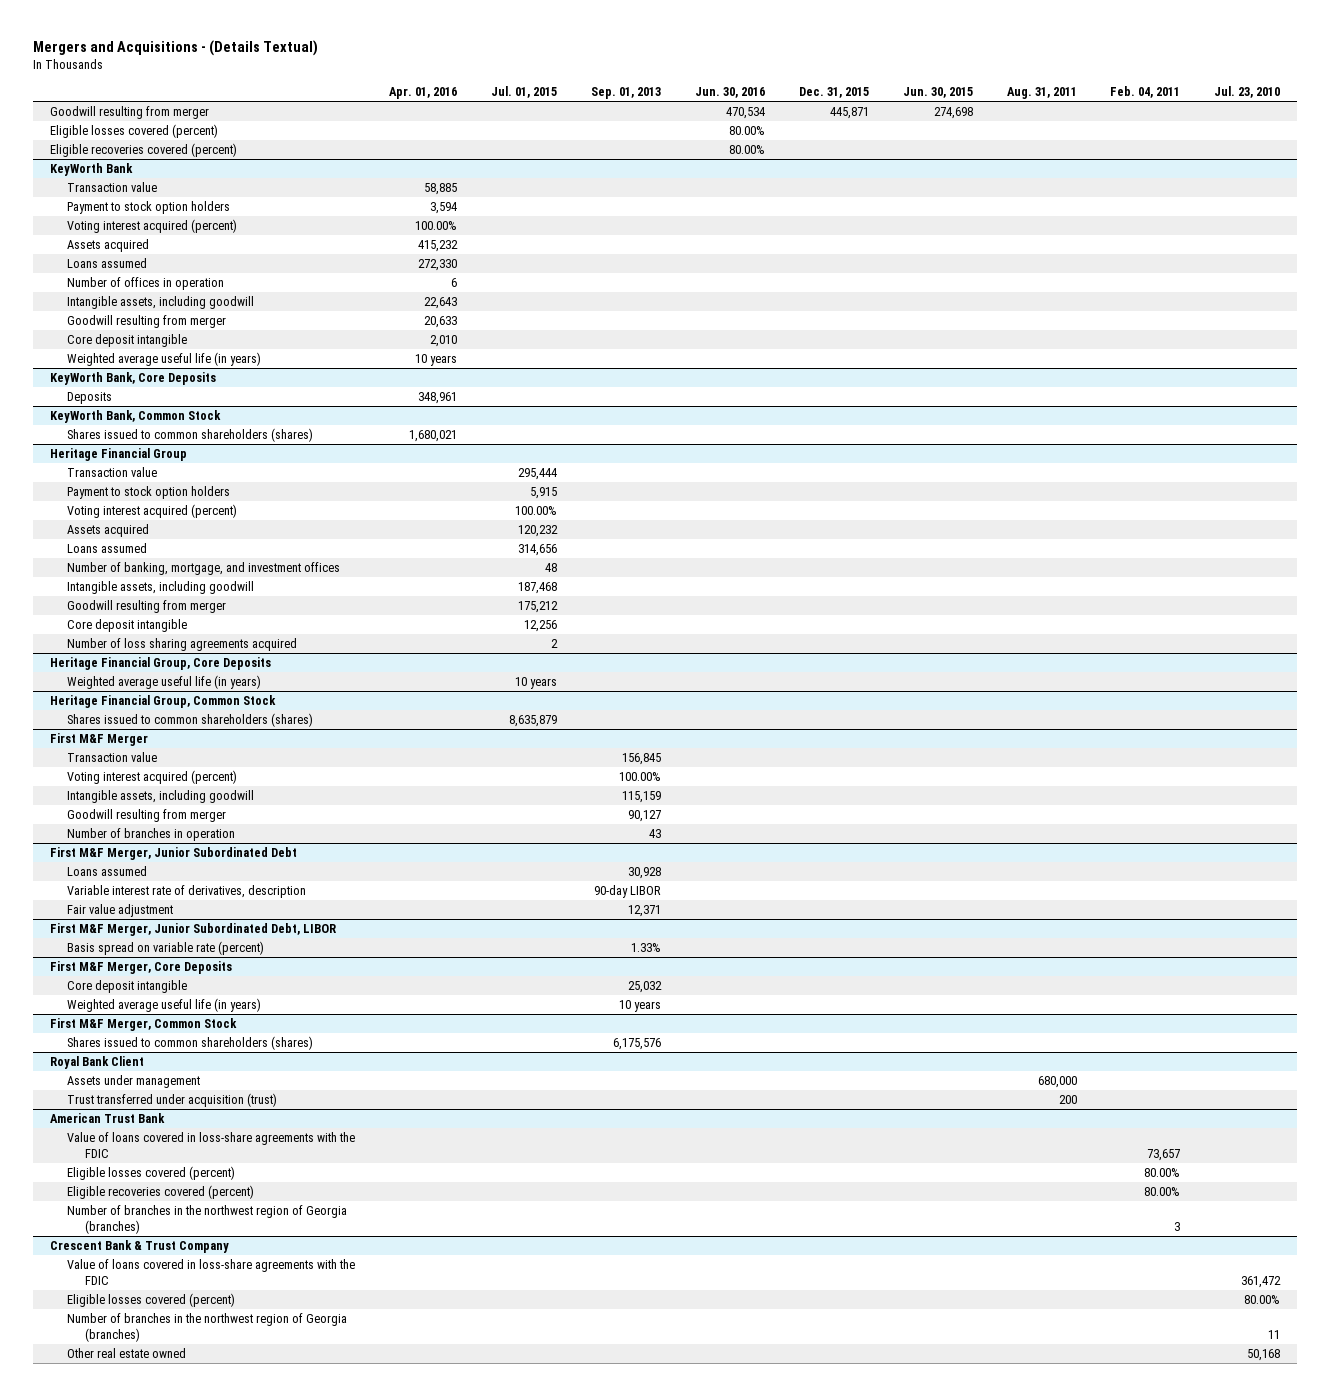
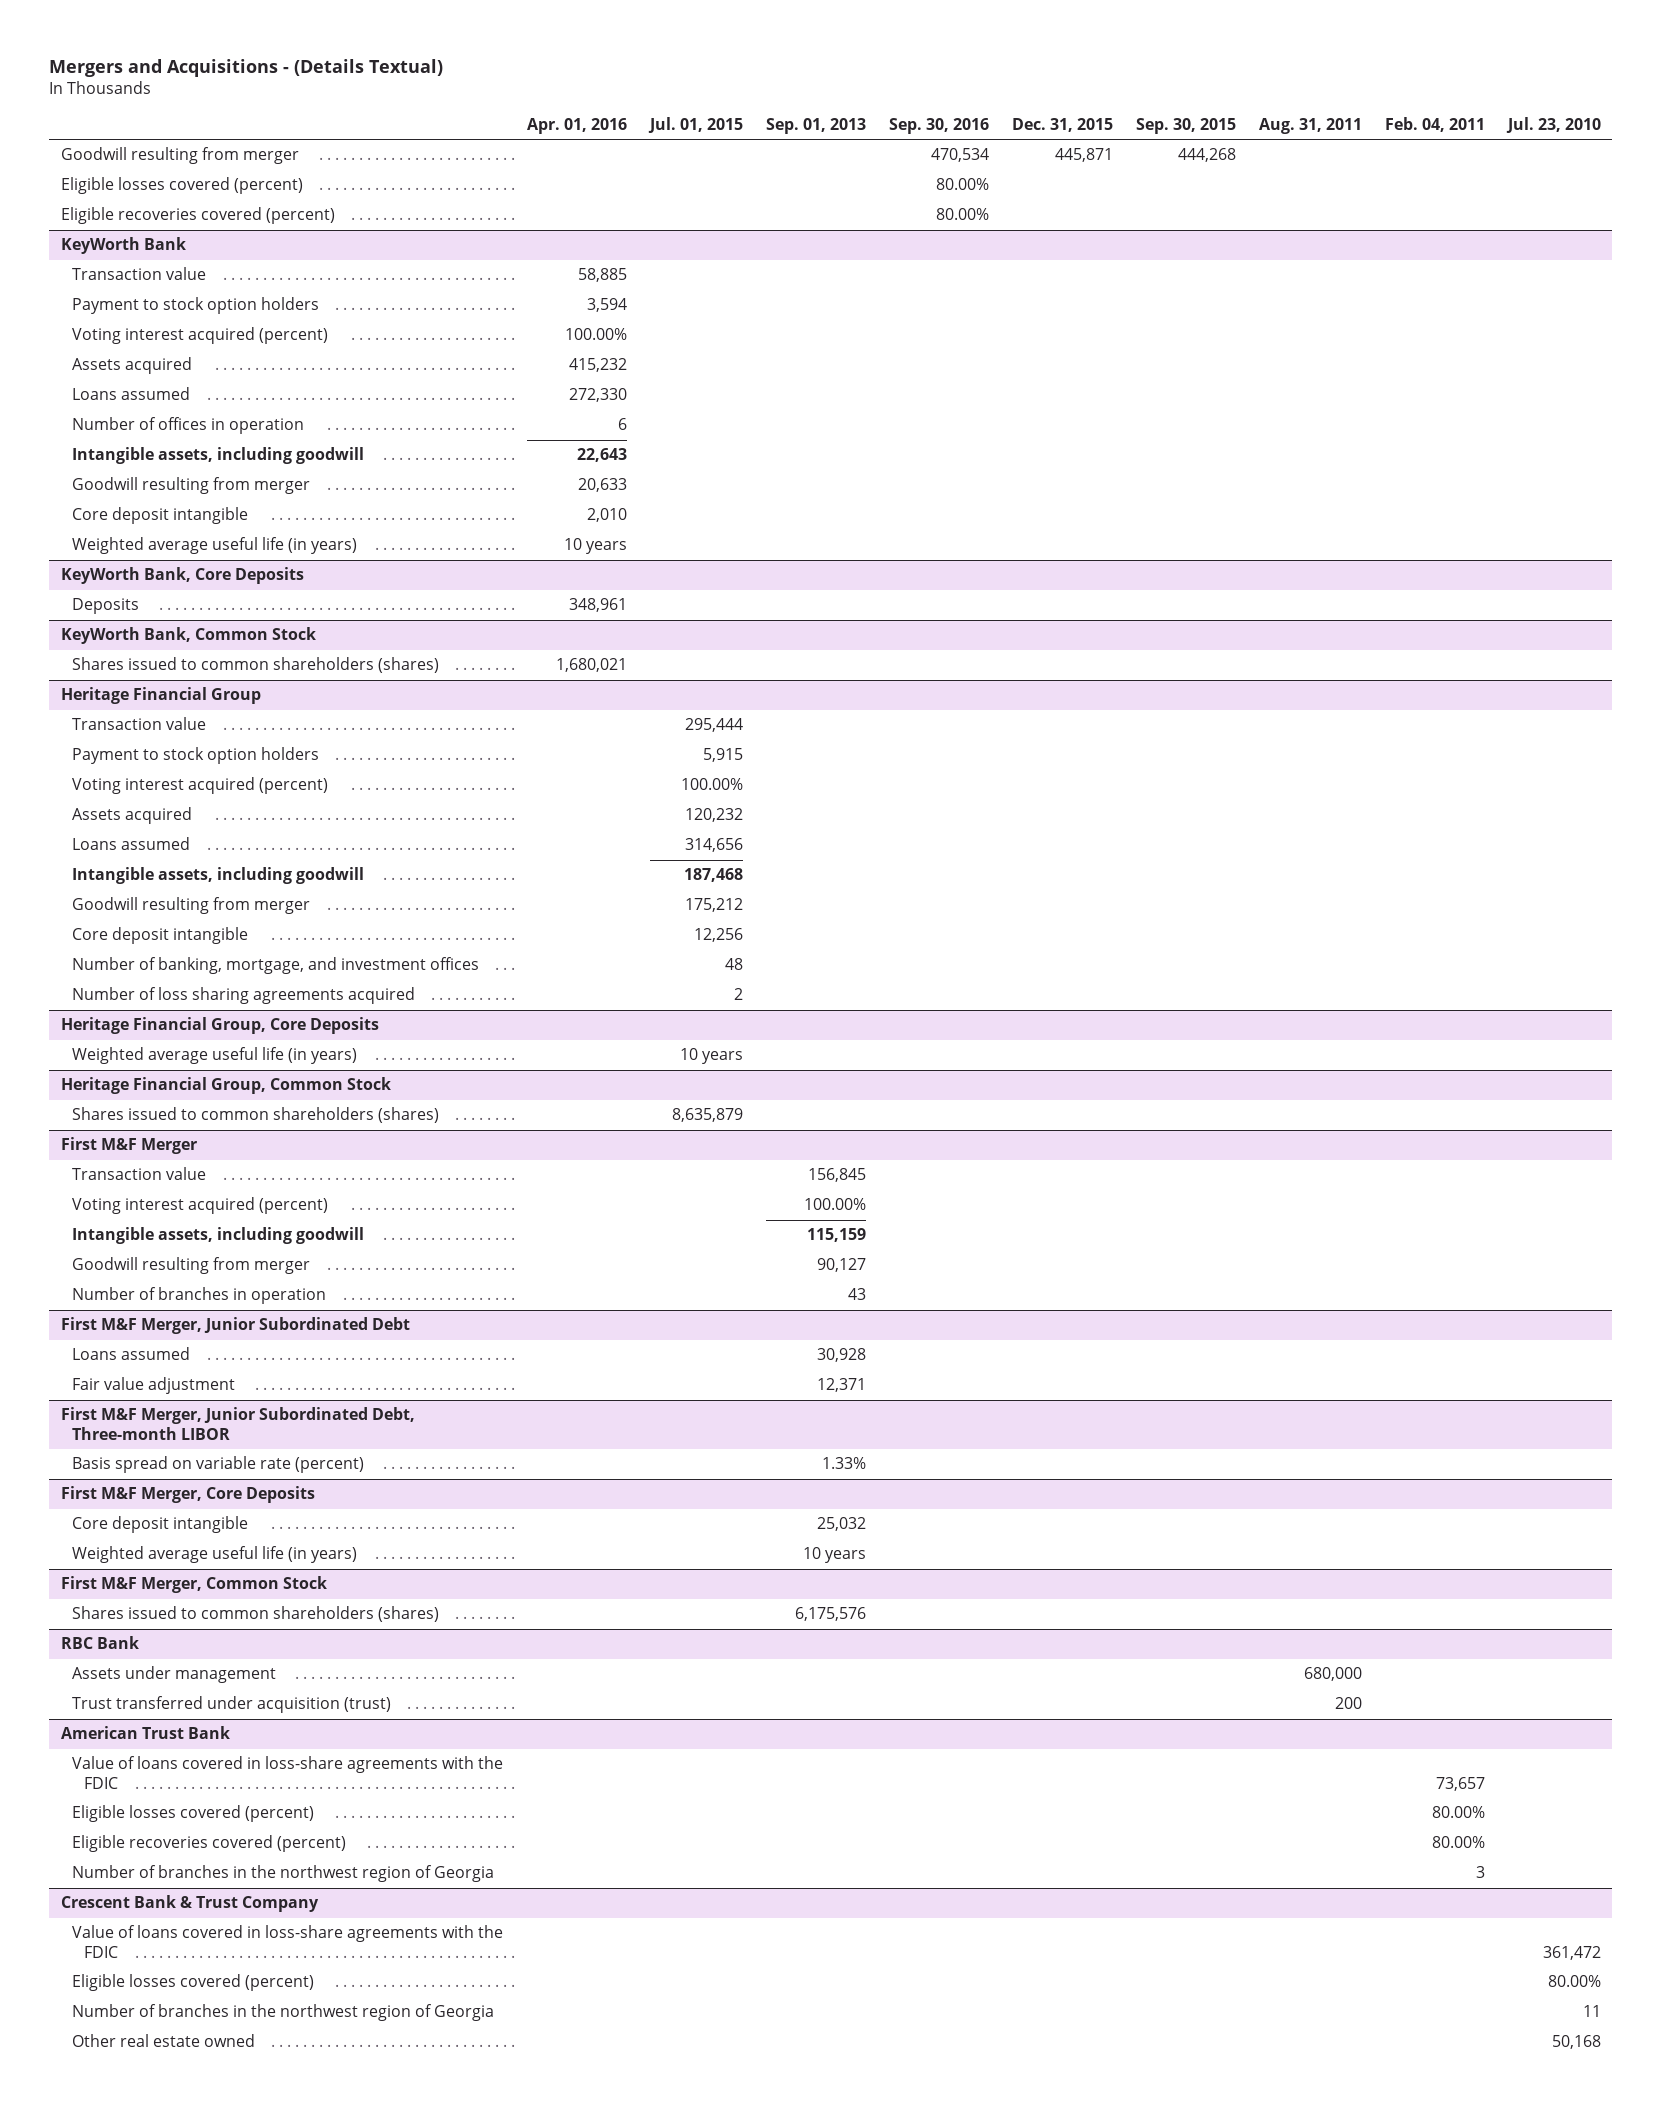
[694,86,765,98] Jun. 30, 2016 -> none
[902,86,973,98] Jun. 30, 2015 -> none
none -> [888,117,989,134] Sep. 30, 2016
none -> [1135,117,1236,134] Sep. 30, 2015
[67,562,341,576] Number of banking, mortgage, and investment offices -> [72,957,480,975] Number of banking, mortgage, and investment offices
[67,885,307,899] Variable interest rate of derivatives, description -> none
[49,923,336,937] First M&F Merger, Junior Subordinated Debt, LIBOR -> [60,1407,415,1440] First M&F Merger, Junior Subordinated Debt, Three-month LIBOR
[49,1056,144,1070] Royal Bank Client -> [60,1636,139,1650] RBC Bank
[67,1205,348,1234] Number of branches in the northwest region of Georgia (branches) -> [72,1865,495,1883] Number of branches in the northwest region of Georgia
[67,1313,348,1342] Number of branches in the northwest region of Georgia (branches) -> [72,2004,495,2022] Number of branches in the northwest region of Georgia

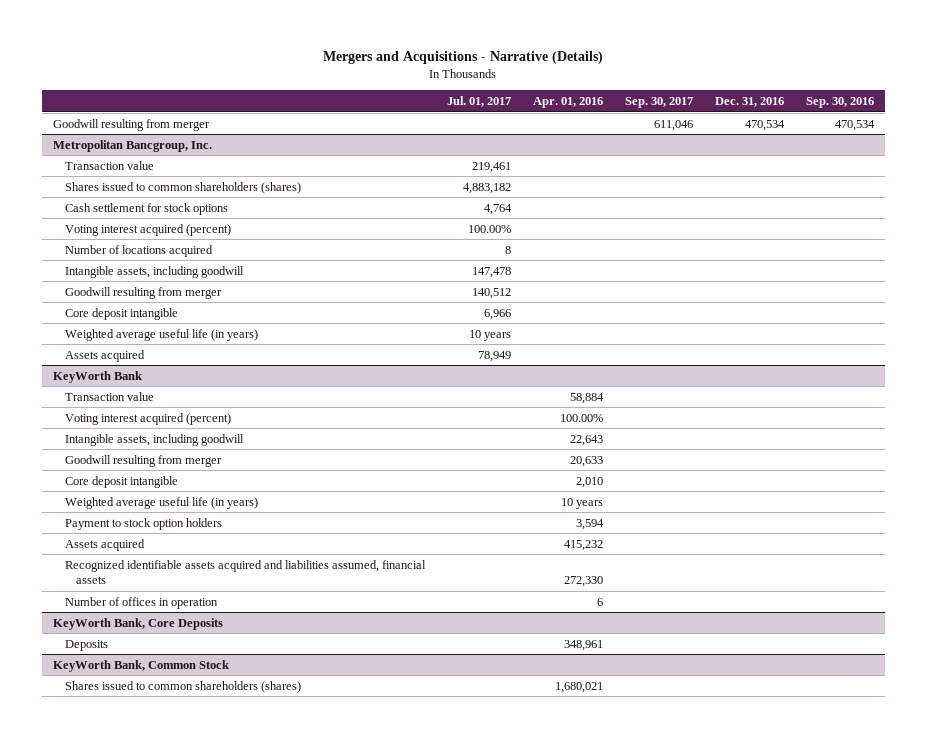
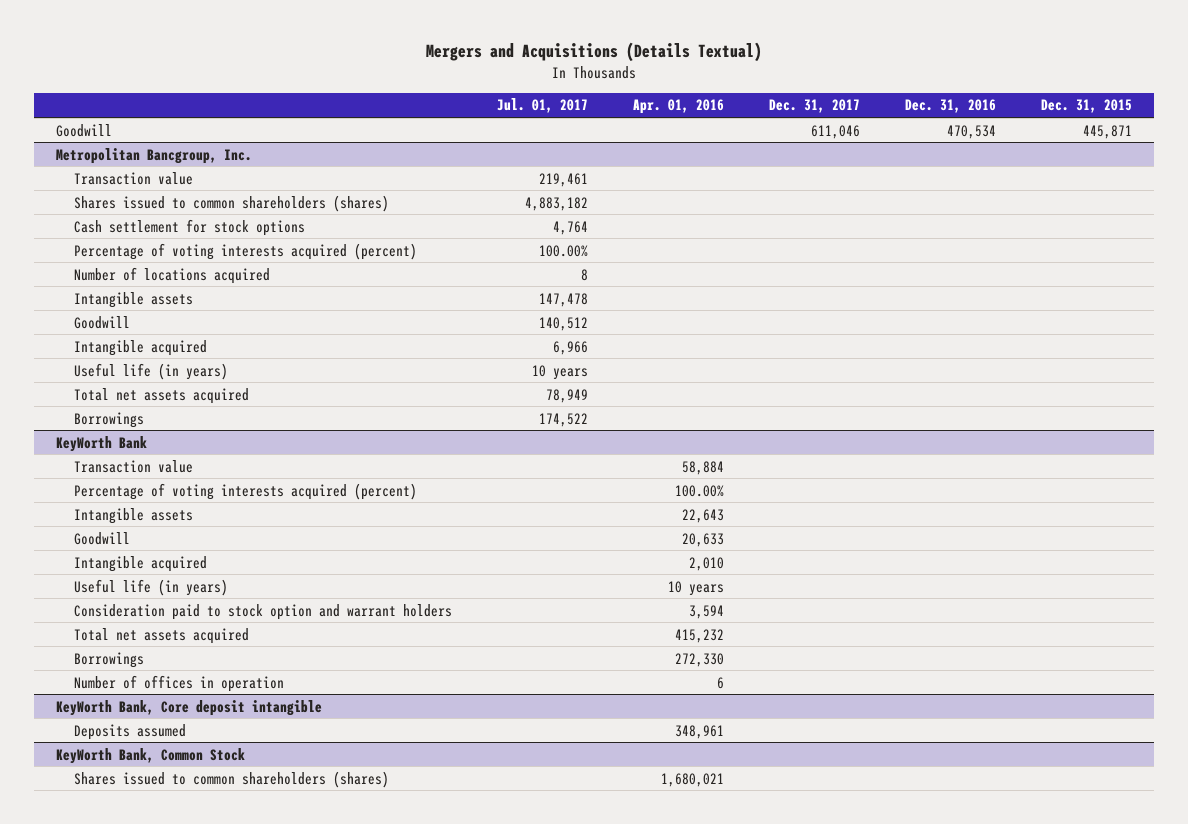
[323,51,604,65] Mergers and Acquisitions - Narrative (Details) -> [425,42,762,63] Mergers and Acquisitions (Details Textual)
[624,96,693,108] Sep. 30, 2017 -> none
[805,96,874,108] Sep. 30, 2016 -> none
none -> [768,99,860,114] Dec. 31, 2017
none -> [1040,99,1132,114] Dec. 31, 2015
[53,118,211,131] Goodwill resulting from merger -> [55,123,112,137] Goodwill
[64,223,231,236] Voting interest acquired (percent) -> [74,242,418,260] Percentage of voting interests acquired (percent)
[64,265,244,278] Intangible assets, including goodwill -> [74,291,194,308] Intangible assets
[64,286,222,299] Goodwill resulting from merger -> [74,315,131,329] Goodwill
[64,307,178,320] Core deposit intangible -> [74,339,208,356] Intangible acquired
[64,328,258,341] Weighted average useful life (in years) -> [74,362,229,380] Useful life (in years)
[64,349,145,362] Assets acquired -> [74,387,250,404] Total net assets acquired
none -> [74,411,145,428] Borrowings
[64,412,231,425] Voting interest acquired (percent) -> [74,482,418,500] Percentage of voting interests acquired (percent)
[64,433,244,446] Intangible assets, including goodwill -> [74,507,194,524] Intangible assets
[64,454,222,467] Goodwill resulting from merger -> [74,531,131,545] Goodwill
[64,475,178,488] Core deposit intangible -> [74,555,208,572] Intangible acquired
[64,496,258,509] Weighted average useful life (in years) -> [74,578,229,596] Useful life (in years)
[64,517,222,530] Payment to stock option holders -> [74,603,453,620] Consideration paid to stock option and warrant holders
[64,538,145,551] Assets acquired -> [74,627,250,644] Total net assets acquired
[64,559,426,584] Recognized identifiable assets acquired and liabilities assumed, financial assets -> [74,651,145,668] Borrowings
[53,617,224,630] KeyWorth Bank, Core Deposits -> [55,699,322,716] KeyWorth Bank, Core deposit intangible
[64,639,108,651] Deposits -> [74,723,187,740] Deposits assumed

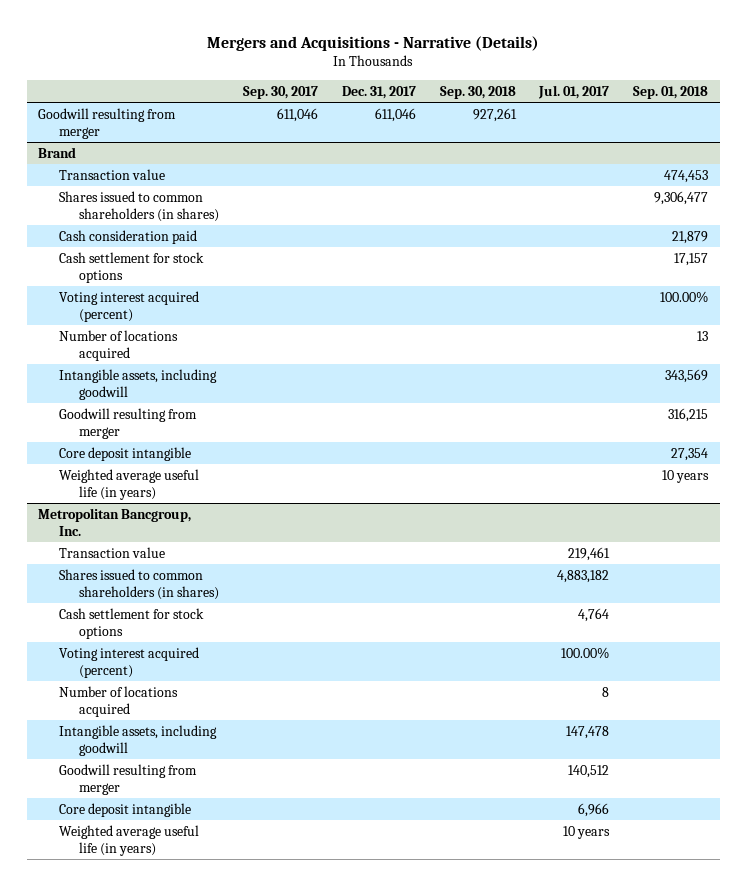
[425,42,762,63] Mergers and Acquisitions (Details Textual) -> [207,35,540,51] Mergers and Acquisitions - Narrative (Details)
[632,99,724,115] Apr. 01, 2016 -> none
[904,99,996,114] Dec. 31, 2016 -> none
[1040,99,1132,114] Dec. 31, 2015 -> none
none -> [243,85,319,99] Sep. 30, 2017
none -> [439,85,516,99] Sep. 30, 2018
none -> [633,85,709,99] Sep. 01, 2018
[55,123,112,137] Goodwill -> [38,107,177,139] Goodwill resulting from merger
none -> [38,146,77,158] Brand
none -> [58,168,165,180] Transaction value
none -> [58,190,220,222] Shares issued to common shareholders (in shares)
none -> [58,229,197,244] Cash consideration paid
none -> [58,251,204,283] Cash settlement for stock options
none -> [58,290,199,322] Voting interest acquired (percent)
none -> [58,329,178,361] Number of locations acquired
none -> [58,368,217,400] Intangible assets, including goodwill
none -> [58,407,197,439] Goodwill resulting from merger
none -> [58,446,191,461] Core deposit intangible
none -> [58,468,199,500] Weighted average useful life (in years)
[74,194,390,212] Shares issued to common shareholders (shares) -> [58,568,220,600] Shares issued to common shareholders (in shares)
[74,242,418,260] Percentage of voting interests acquired (percent) -> [58,646,199,678] Voting interest acquired (percent)
[74,387,250,404] Total net assets acquired -> none
[74,411,145,428] Borrowings -> none
[55,435,147,452] KeyWorth Bank -> none
[74,459,194,473] Transaction value -> none
[74,482,418,500] Percentage of voting interests acquired (percent) -> none
[74,507,194,524] Intangible assets -> none
[74,531,131,545] Goodwill -> none
[74,555,208,572] Intangible acquired -> none
[74,578,229,596] Useful life (in years) -> none
[74,603,453,620] Consideration paid to stock option and warrant holders -> none
[74,627,250,644] Total net assets acquired -> none
[74,651,145,668] Borrowings -> none
[74,674,285,692] Number of offices in operation -> none
[55,699,322,716] KeyWorth Bank, Core deposit intangible -> none
[74,723,187,740] Deposits assumed -> none
[55,747,245,764] KeyWorth Bank, Common Stock -> none
[74,770,390,788] Shares issued to common shareholders (shares) -> none
[74,291,194,308] Intangible assets -> [58,724,217,756] Intangible assets, including goodwill
[74,315,131,329] Goodwill -> [58,763,197,795] Goodwill resulting from merger
[74,339,208,356] Intangible acquired -> [58,802,191,817] Core deposit intangible
[74,362,229,380] Useful life (in years) -> [58,824,199,856] Weighted average useful life (in years)

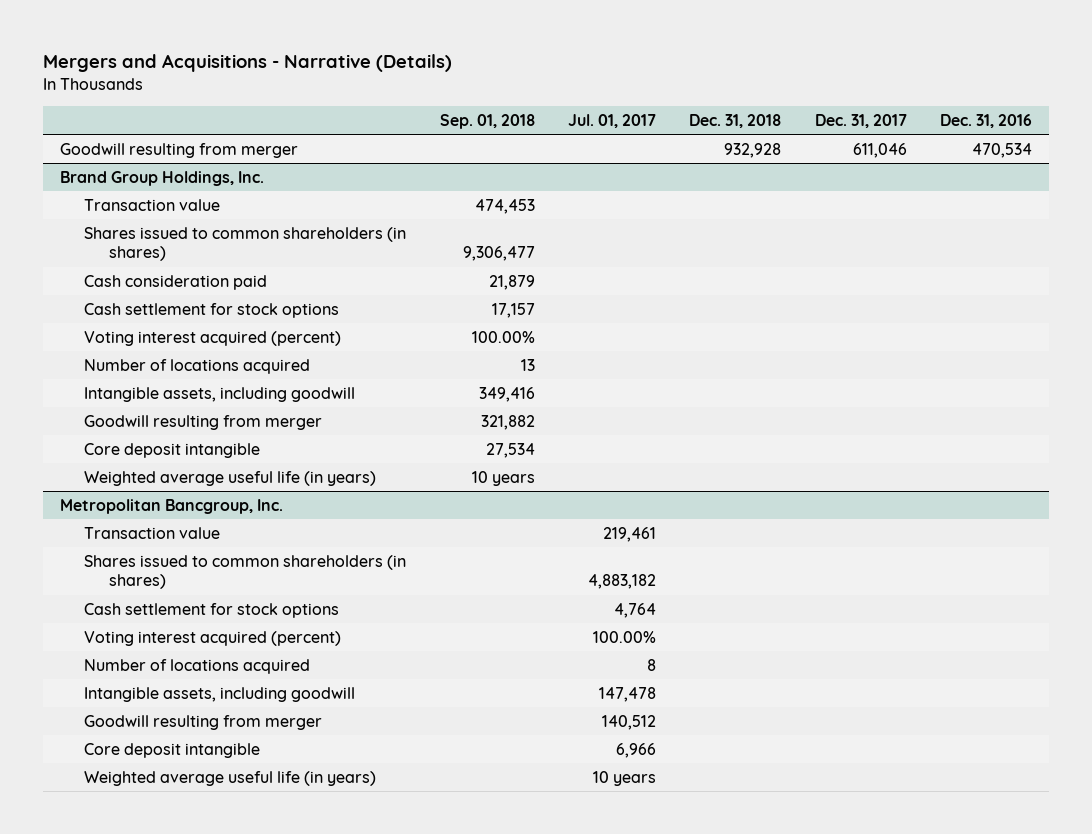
[243,85,319,99] Sep. 30, 2017 -> none
[439,85,516,99] Sep. 30, 2018 -> none
none -> [689,113,782,128] Dec. 31, 2018
none -> [939,113,1032,128] Dec. 31, 2016
[38,146,77,158] Brand -> [59,170,264,186] Brand Group Holdings, Inc.
[665,368,709,383] 343,569 -> [478,386,535,402] 349,416
[668,407,709,422] 316,215 -> [480,414,535,430] 321,882
[671,447,709,461] 27,354 -> [485,442,535,458] 27,534

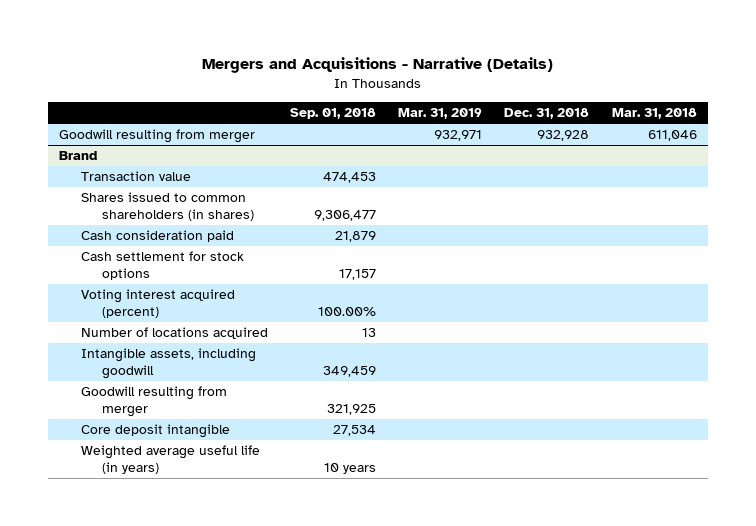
[567,113,656,128] Jul. 01, 2017 -> none
[814,113,907,128] Dec. 31, 2017 -> none
[939,113,1032,128] Dec. 31, 2016 -> none
none -> [398,108,483,120] Mar. 31, 2019
none -> [611,108,697,120] Mar. 31, 2018
[59,170,264,186] Brand Group Holdings, Inc. -> [58,151,97,161] Brand
[478,386,535,402] 349,416 -> [322,365,376,377] 349,459
[480,414,535,430] 321,882 -> [326,403,376,415] 321,925
[59,498,283,514] Metropolitan Bancgroup, Inc. -> none
[84,526,221,539] Transaction value -> none
[84,554,407,590] Shares issued to common shareholders (in shares) -> none
[84,602,340,618] Cash settlement for stock options -> none
[84,630,342,646] Voting interest acquired (percent) -> none
[84,658,311,674] Number of locations acquired -> none
[84,686,356,702] Intangible assets, including goodwill -> none
[84,714,323,730] Goodwill resulting from merger -> none
[84,742,261,758] Core deposit intangible -> none
[84,770,377,786] Weighted average useful life (in years) -> none

